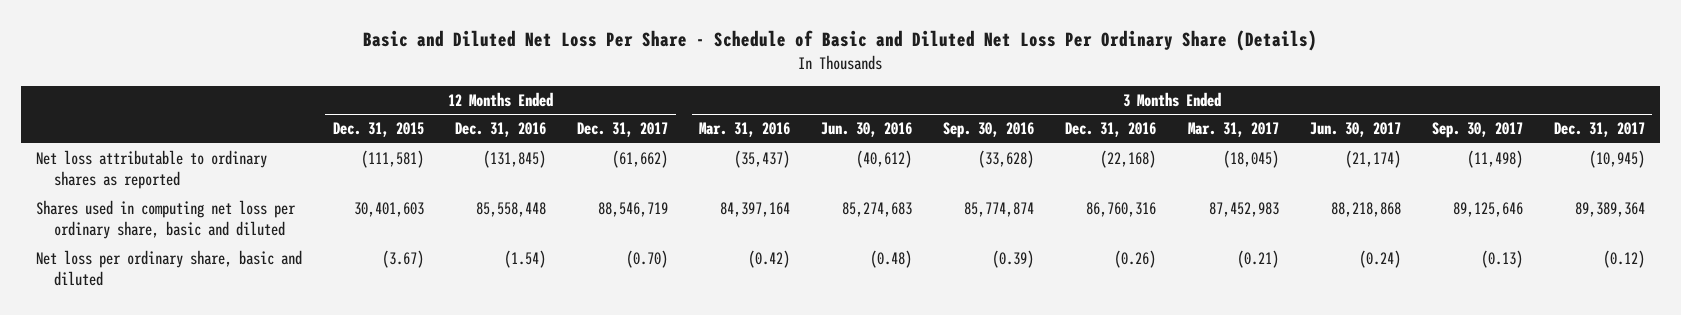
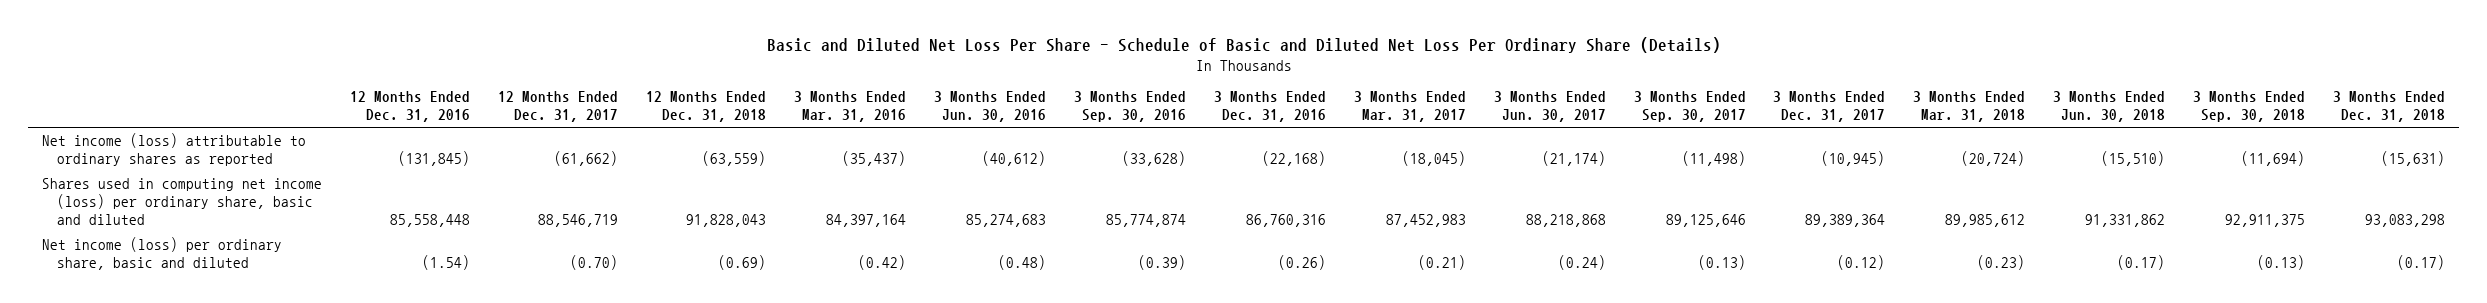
[333,122,425,138] Dec. 31, 2015 -> none
none -> [645,91,766,123] 12 Months Ended Dec. 31, 2018
none -> [1913,91,2026,123] 3 Months Ended Mar. 31, 2018
none -> [2053,91,2166,123] 3 Months Ended Jun. 30, 2018
none -> [2193,91,2306,123] 3 Months Ended Sep. 30, 2018
none -> [2333,91,2446,123] 3 Months Ended Dec. 31, 2018
[36,150,268,190] Net loss attributable to ordinary shares as reported -> [41,133,306,167] Net income (loss) attributable to ordinary shares as reported
[36,200,297,240] Shares used in computing net loss per ordinary share, basic and diluted -> [41,178,322,225] Shares used in computing net income (loss) per ordinary share, basic and diluted
[36,250,303,287] Net loss per ordinary share, basic and diluted -> [41,237,282,271] Net income (loss) per ordinary share, basic and diluted

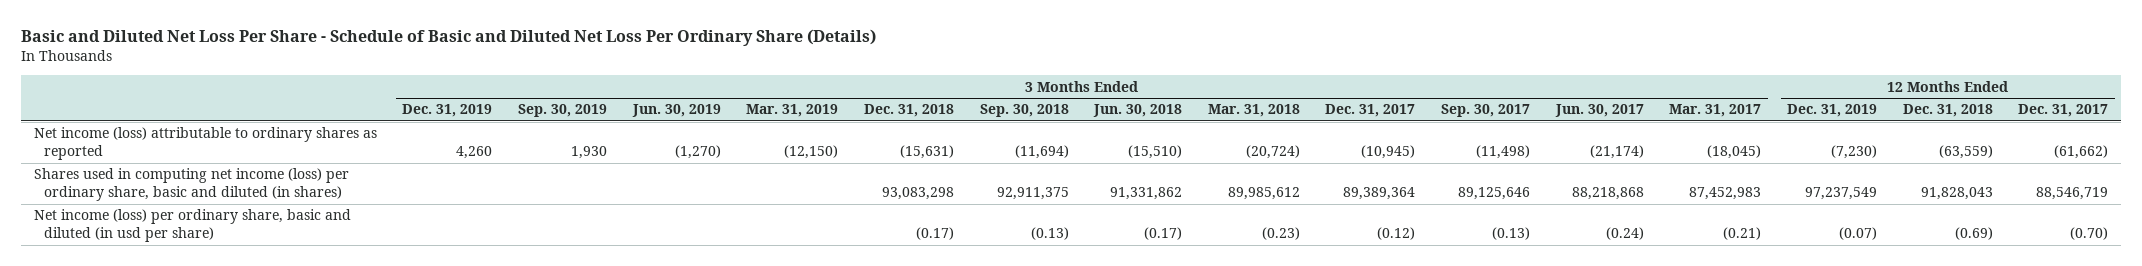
[349,91,470,123] 12 Months Ended Dec. 31, 2016 -> none
[793,91,906,123] 3 Months Ended Mar. 31, 2016 -> none
[933,91,1046,123] 3 Months Ended Jun. 30, 2016 -> none
[1073,91,1186,123] 3 Months Ended Sep. 30, 2016 -> none
[1213,91,1326,123] 3 Months Ended Dec. 31, 2016 -> none
none -> [402,104,493,118] Dec. 31, 2019
none -> [517,104,607,118] Sep. 30, 2019
none -> [631,104,721,118] Jun. 30, 2019
none -> [746,104,839,118] Mar. 31, 2019
none -> [1787,104,1878,118] Dec. 31, 2019
[41,178,322,225] Shares used in computing net income (loss) per ordinary share, basic and diluted -> [33,168,349,202] Shares used in computing net income (loss) per ordinary share, basic and diluted (in shares)
[41,237,282,271] Net income (loss) per ordinary share, basic and diluted -> [33,209,351,243] Net income (loss) per ordinary share, basic and diluted (in usd per share)

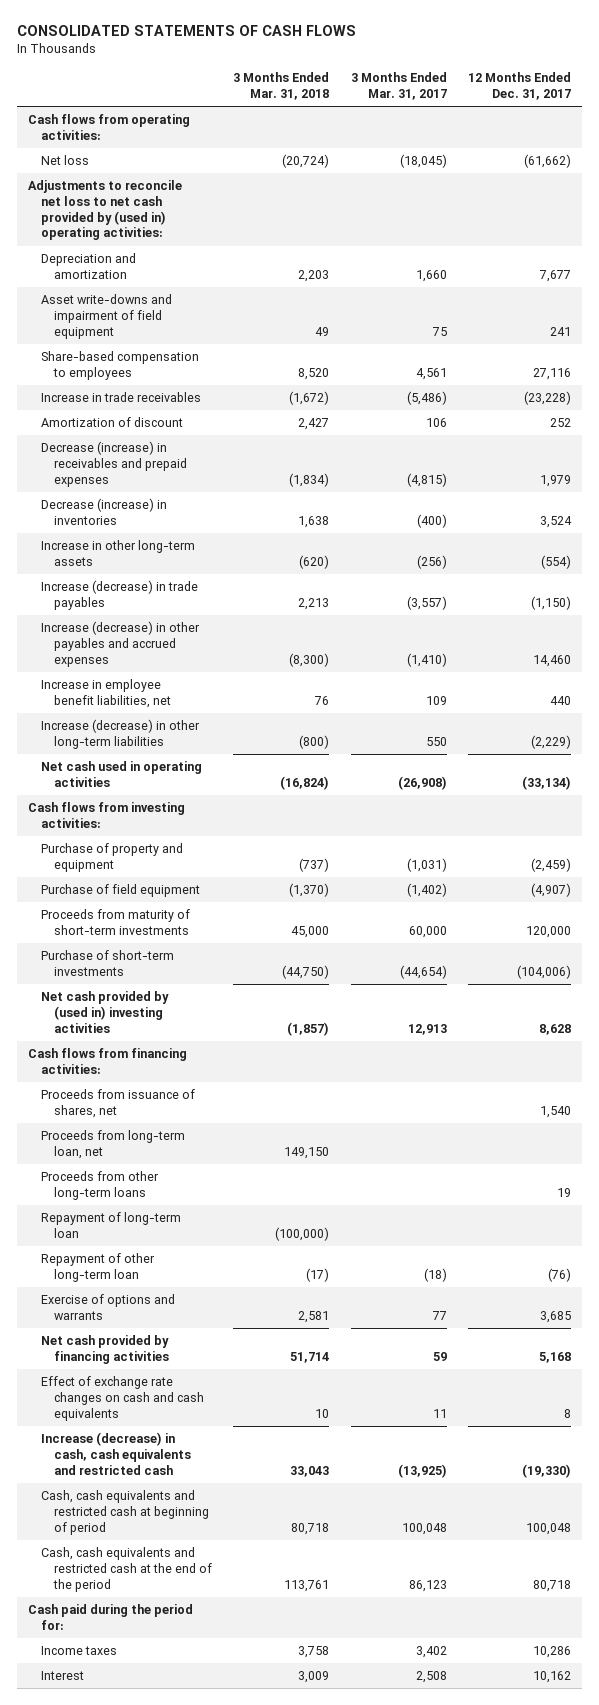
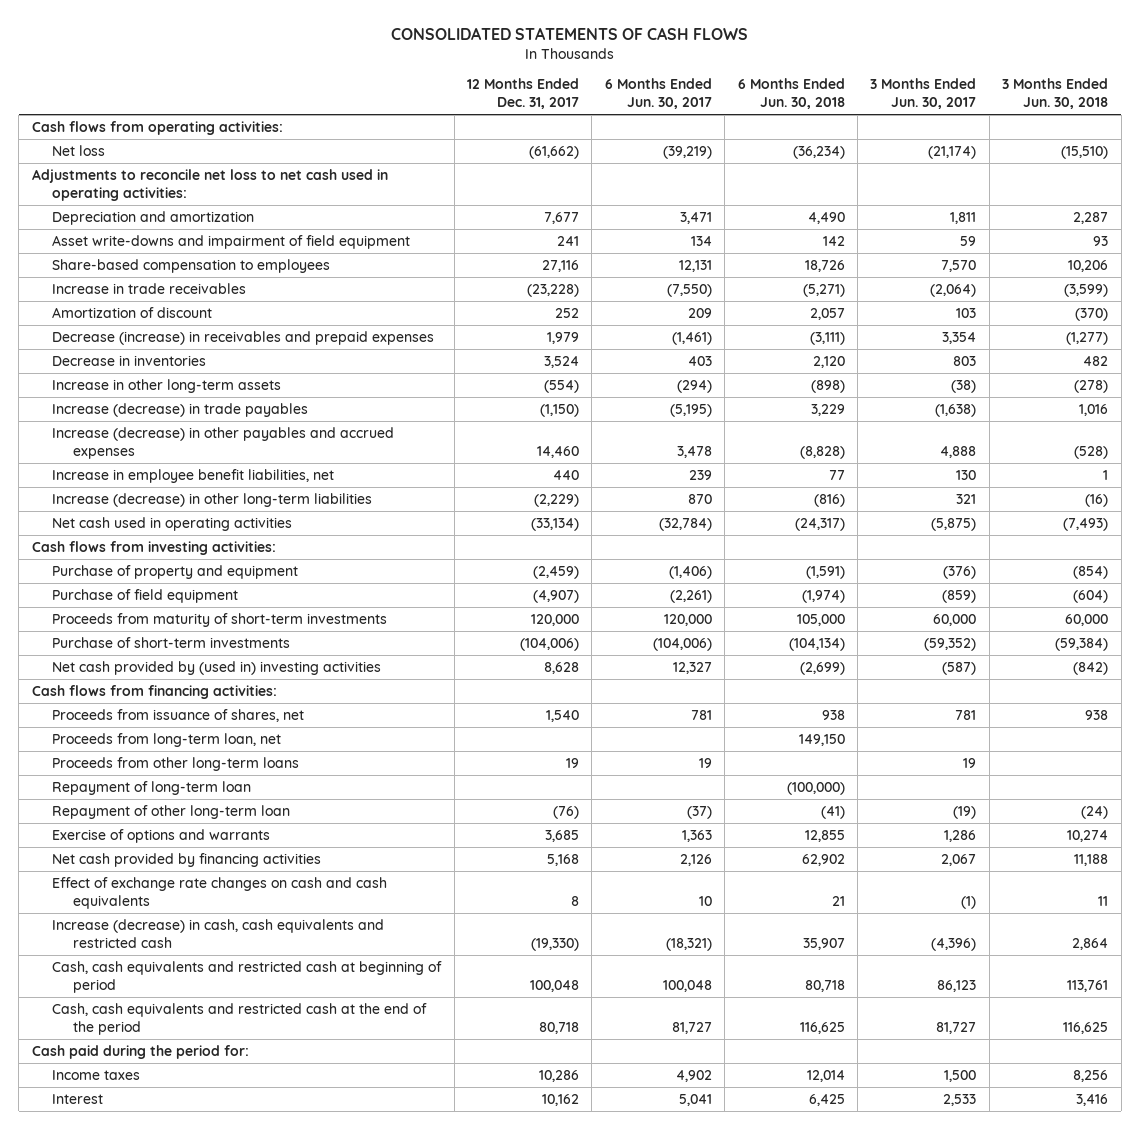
[233,72,330,101] 3 Months Ended Mar. 31, 2018 -> none
[350,72,447,101] 3 Months Ended Mar. 31, 2017 -> none
none -> [604,78,712,109] 6 Months Ended Jun. 30, 2017
none -> [737,78,845,109] 6 Months Ended Jun. 30, 2018
none -> [870,78,977,109] 3 Months Ended Jun. 30, 2017
none -> [1002,78,1109,109] 3 Months Ended Jun. 30, 2018
[27,180,182,241] Adjustments to reconcile net loss to net cash provided by (used in) operating activities: -> [31,168,388,201] Adjustments to reconcile net loss to net cash used in operating activities:
[40,498,167,525] Decrease (increase) in inventories -> [52,354,207,366] Decrease in inventories

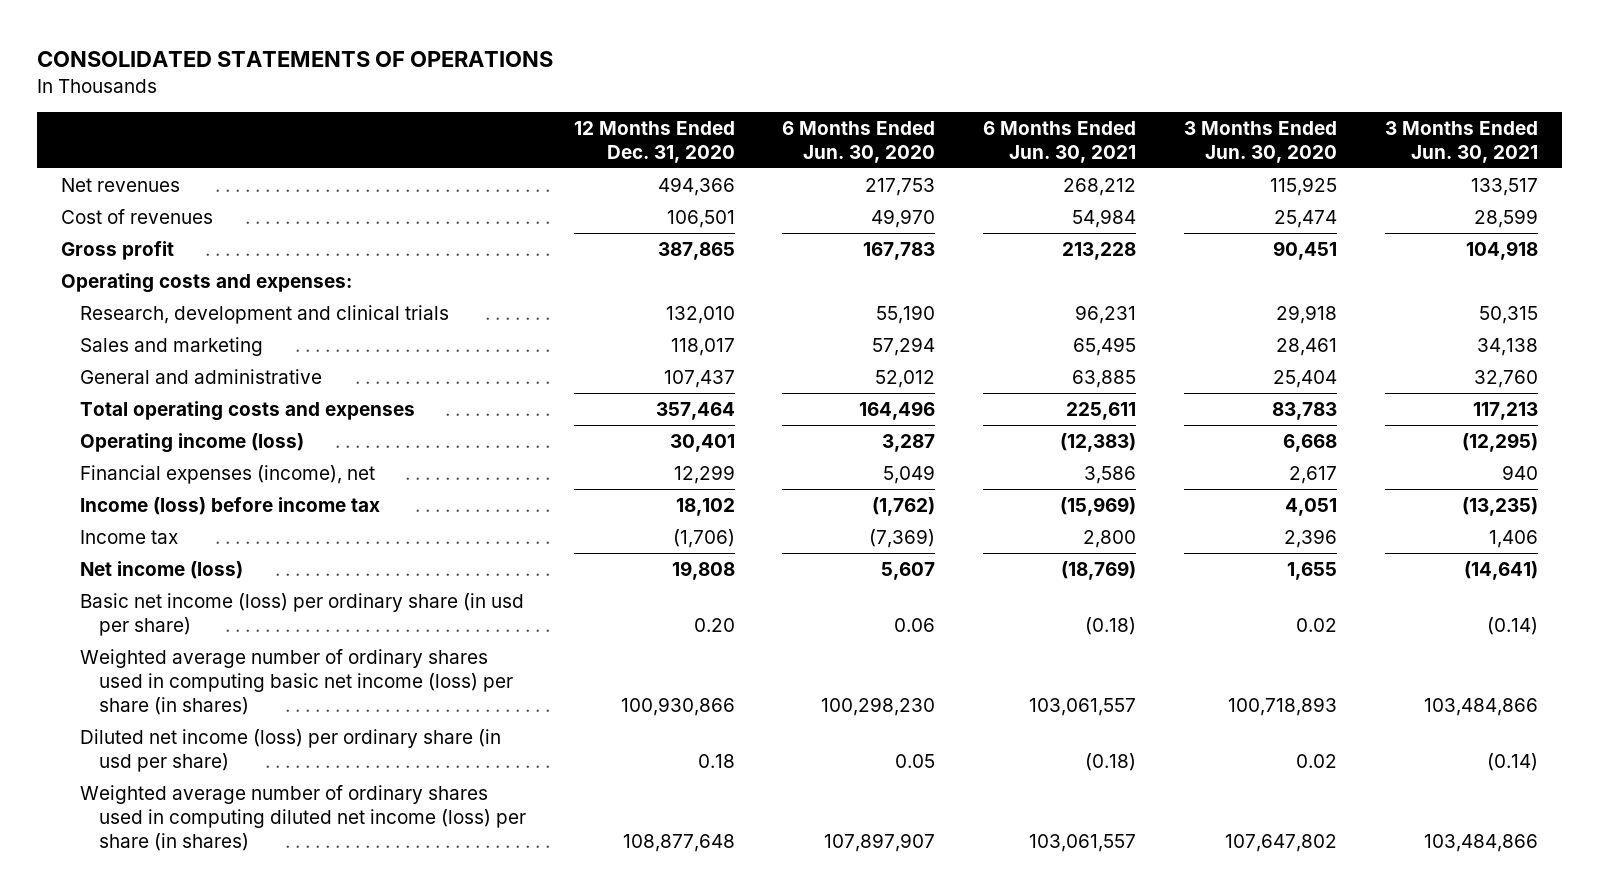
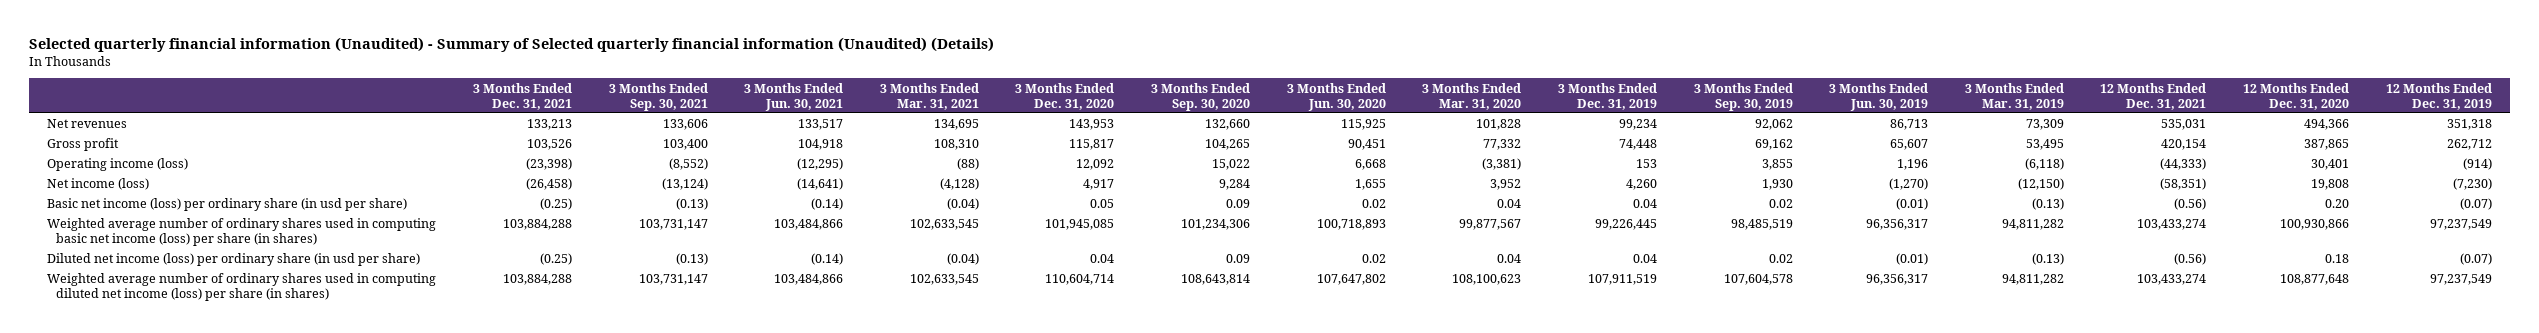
[37,50,554,67] CONSOLIDATED STATEMENTS OF OPERATIONS -> [29,36,995,52] Selected quarterly financial information (Unaudited) - Summary of Selected quarterly financial information (Unaudited) (Details)
[782,120,936,163] 6 Months Ended Jun. 30, 2020 -> none
[983,120,1137,163] 6 Months Ended Jun. 30, 2021 -> none
none -> [473,82,573,110] 3 Months Ended Dec. 31, 2021
none -> [608,82,708,111] 3 Months Ended Sep. 30, 2021
none -> [879,82,979,110] 3 Months Ended Mar. 31, 2021
none -> [1015,82,1115,110] 3 Months Ended Dec. 31, 2020
none -> [1151,82,1251,111] 3 Months Ended Sep. 30, 2020
none -> [1422,82,1522,110] 3 Months Ended Mar. 31, 2020
none -> [1557,82,1657,110] 3 Months Ended Dec. 31, 2019
none -> [1693,82,1793,111] 3 Months Ended Sep. 30, 2019
none -> [1829,82,1929,111] 3 Months Ended Jun. 30, 2019
none -> [1964,82,2064,110] 3 Months Ended Mar. 31, 2019
none -> [2100,82,2207,110] 12 Months Ended Dec. 31, 2021
none -> [2385,82,2492,110] 12 Months Ended Dec. 31, 2019
[61,208,214,224] Cost of revenues -> none
[61,272,353,293] Operating costs and expenses: -> none
[80,304,450,324] Research, development and clinical trials -> none
[80,336,264,356] Sales and marketing -> none
[80,368,323,384] General and administrative -> none
[80,400,416,421] Total operating costs and expenses -> none
[80,464,376,484] Financial expenses (income), net -> none
[80,496,381,515] Income (loss) before income tax -> none
[80,529,179,544] Income tax -> none

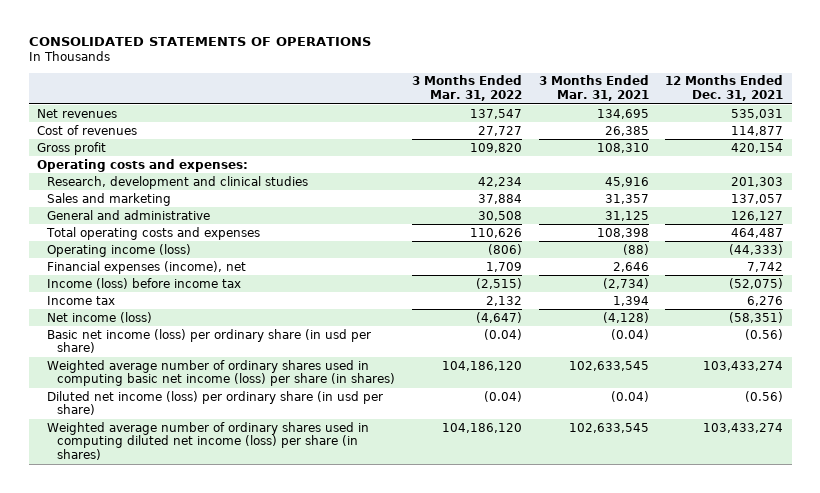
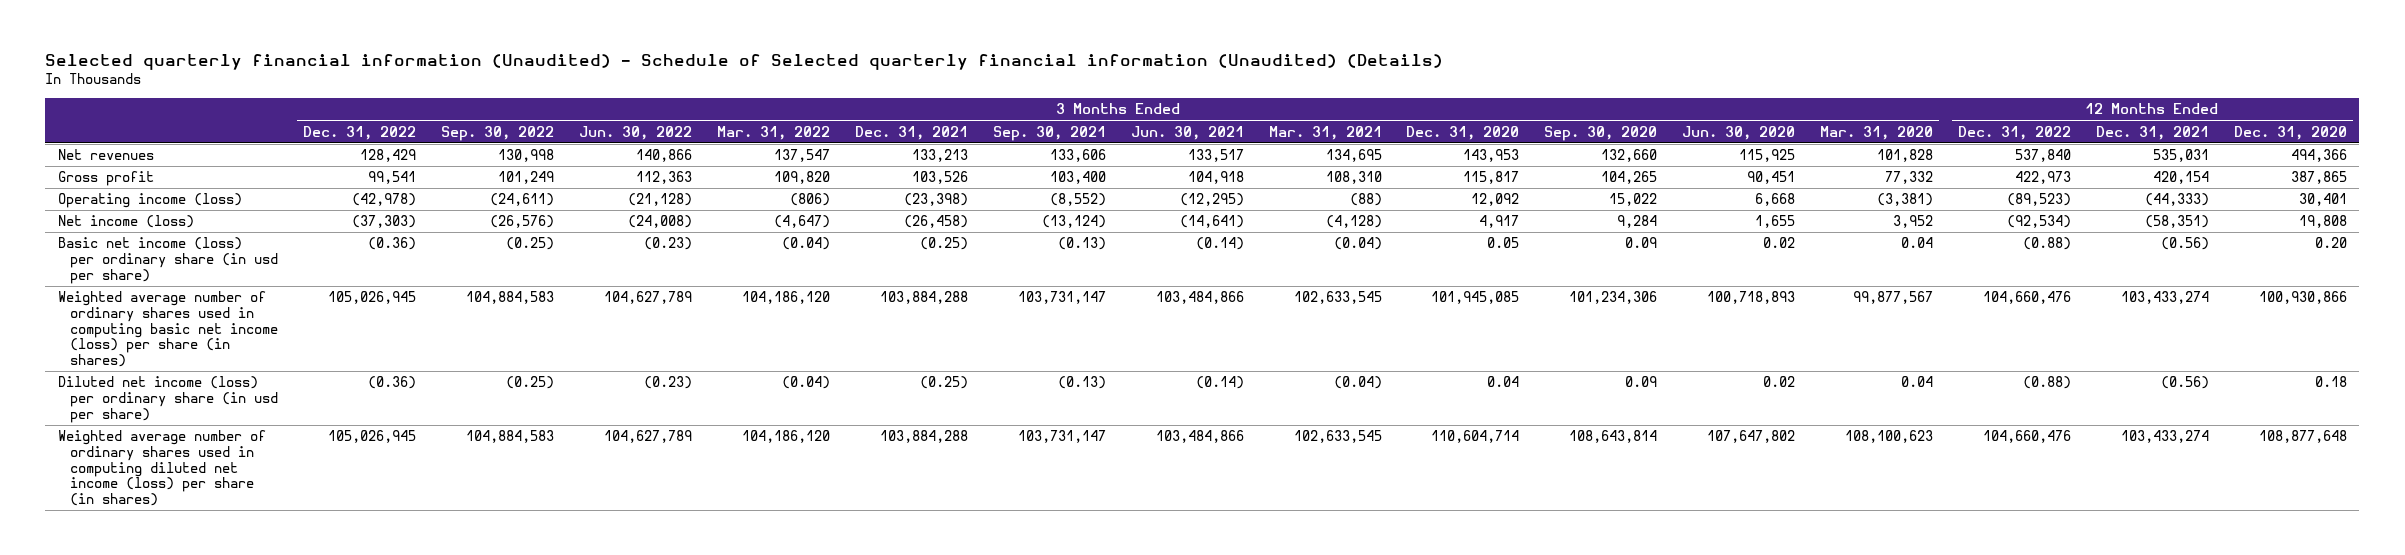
[28,37,371,47] CONSOLIDATED STATEMENTS OF OPERATIONS -> [45,54,1444,71] Selected quarterly financial information (Unaudited) - Schedule of Selected quarterly financial information (Unaudited) (Details)
none -> [303,125,417,140] Dec. 31, 2022
none -> [441,125,555,141] Sep. 30, 2022
none -> [579,125,693,140] Jun. 30, 2022
none -> [854,125,968,140] Dec. 31, 2021
none -> [992,125,1106,141] Sep. 30, 2021
none -> [1130,125,1244,140] Jun. 30, 2021
none -> [1406,125,1520,140] Dec. 31, 2020
none -> [1544,125,1658,141] Sep. 30, 2020
none -> [1682,125,1796,140] Jun. 30, 2020
none -> [1820,125,1934,140] Mar. 31, 2020
none -> [1957,125,2071,140] Dec. 31, 2022
none -> [2233,125,2347,140] Dec. 31, 2020
[37,124,138,135] Cost of revenues -> none
[37,158,249,172] Operating costs and expenses: -> none
[46,175,308,189] Research, development and clinical studies -> none
[46,192,171,206] Sales and marketing -> none
[46,209,210,220] General and administrative -> none
[45,226,260,240] Total operating costs and expenses -> none
[46,260,246,274] Financial expenses (income), net -> none
[46,277,241,289] Income (loss) before income tax -> none
[46,295,115,305] Income tax -> none

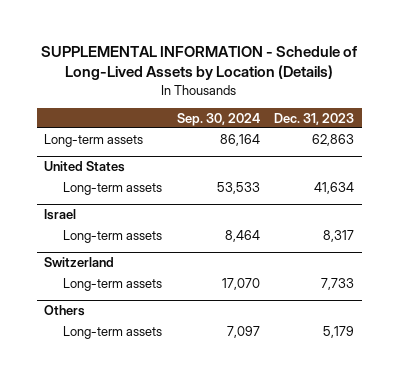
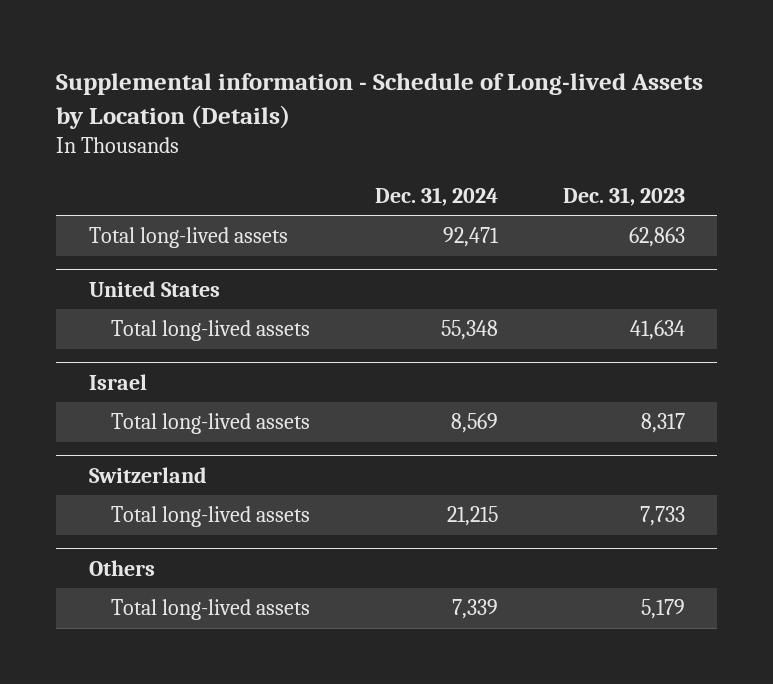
[41,46,358,81] SUPPLEMENTAL INFORMATION - Schedule of Long-Lived Assets by Location (Details) -> [56,73,704,129] Supplemental information - Schedule of Long-lived Assets by Location (Details)
[176,112,260,126] Sep. 30, 2024 -> none
none -> [374,186,498,206] Dec. 31, 2024
[44,133,144,147] Long-term assets -> [88,227,288,249] Total long-lived assets
[62,181,162,195] Long-term assets -> [111,320,311,342] Total long-lived assets
[62,229,162,243] Long-term assets -> [111,413,311,435] Total long-lived assets
[62,277,162,291] Long-term assets -> [111,506,311,528] Total long-lived assets
[62,325,162,339] Long-term assets -> [111,599,311,621] Total long-lived assets

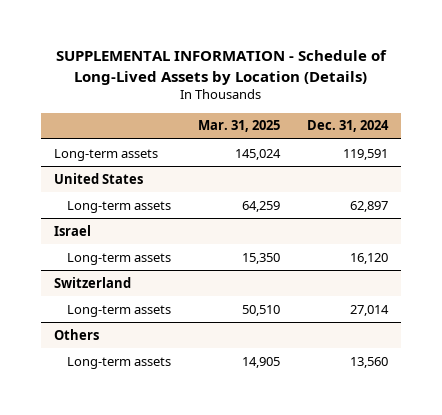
[56,73,704,129] Supplemental information - Schedule of Long-lived Assets by Location (Details) -> [55,50,387,85] SUPPLEMENTAL INFORMATION - Schedule of Long-Lived Assets by Location (Details)
[562,186,685,206] Dec. 31, 2023 -> none
none -> [197,120,280,133] Mar. 31, 2025
[88,227,288,249] Total long-lived assets -> [54,148,159,161] Long-term assets
[442,227,499,248] 92,471 -> [342,148,388,160] 119,591
[111,320,311,342] Total long-lived assets -> [66,200,171,213] Long-term assets
[440,320,498,341] 55,348 -> [349,200,388,212] 62,897
[111,413,311,435] Total long-lived assets -> [66,252,171,265] Long-term assets
[450,413,498,434] 8,569 -> [349,252,388,264] 16,120
[111,506,311,528] Total long-lived assets -> [66,304,171,317] Long-term assets
[446,506,498,527] 21,215 -> [349,304,389,316] 27,014
[111,599,311,621] Total long-lived assets -> [66,356,171,369] Long-term assets
[451,599,498,620] 7,339 -> [349,356,388,368] 13,560

